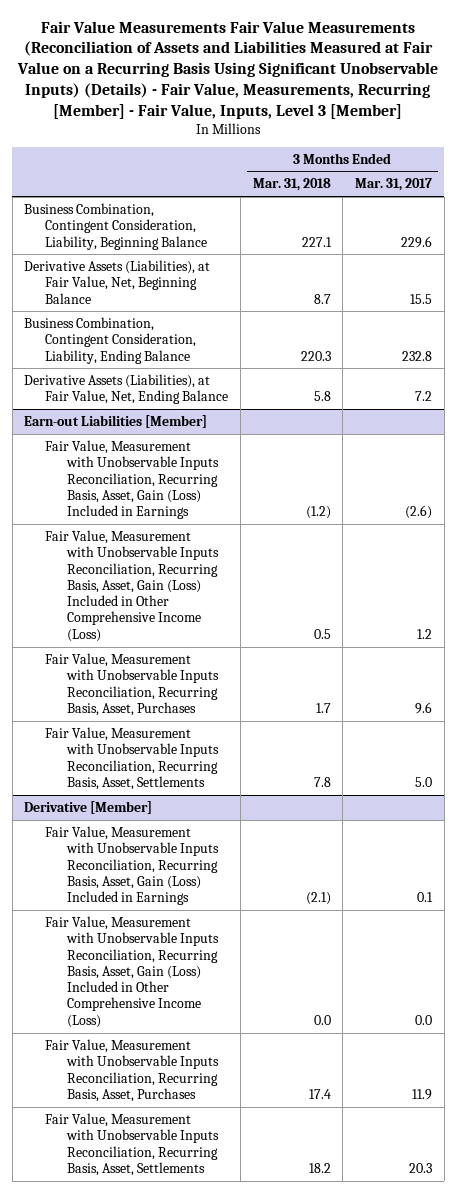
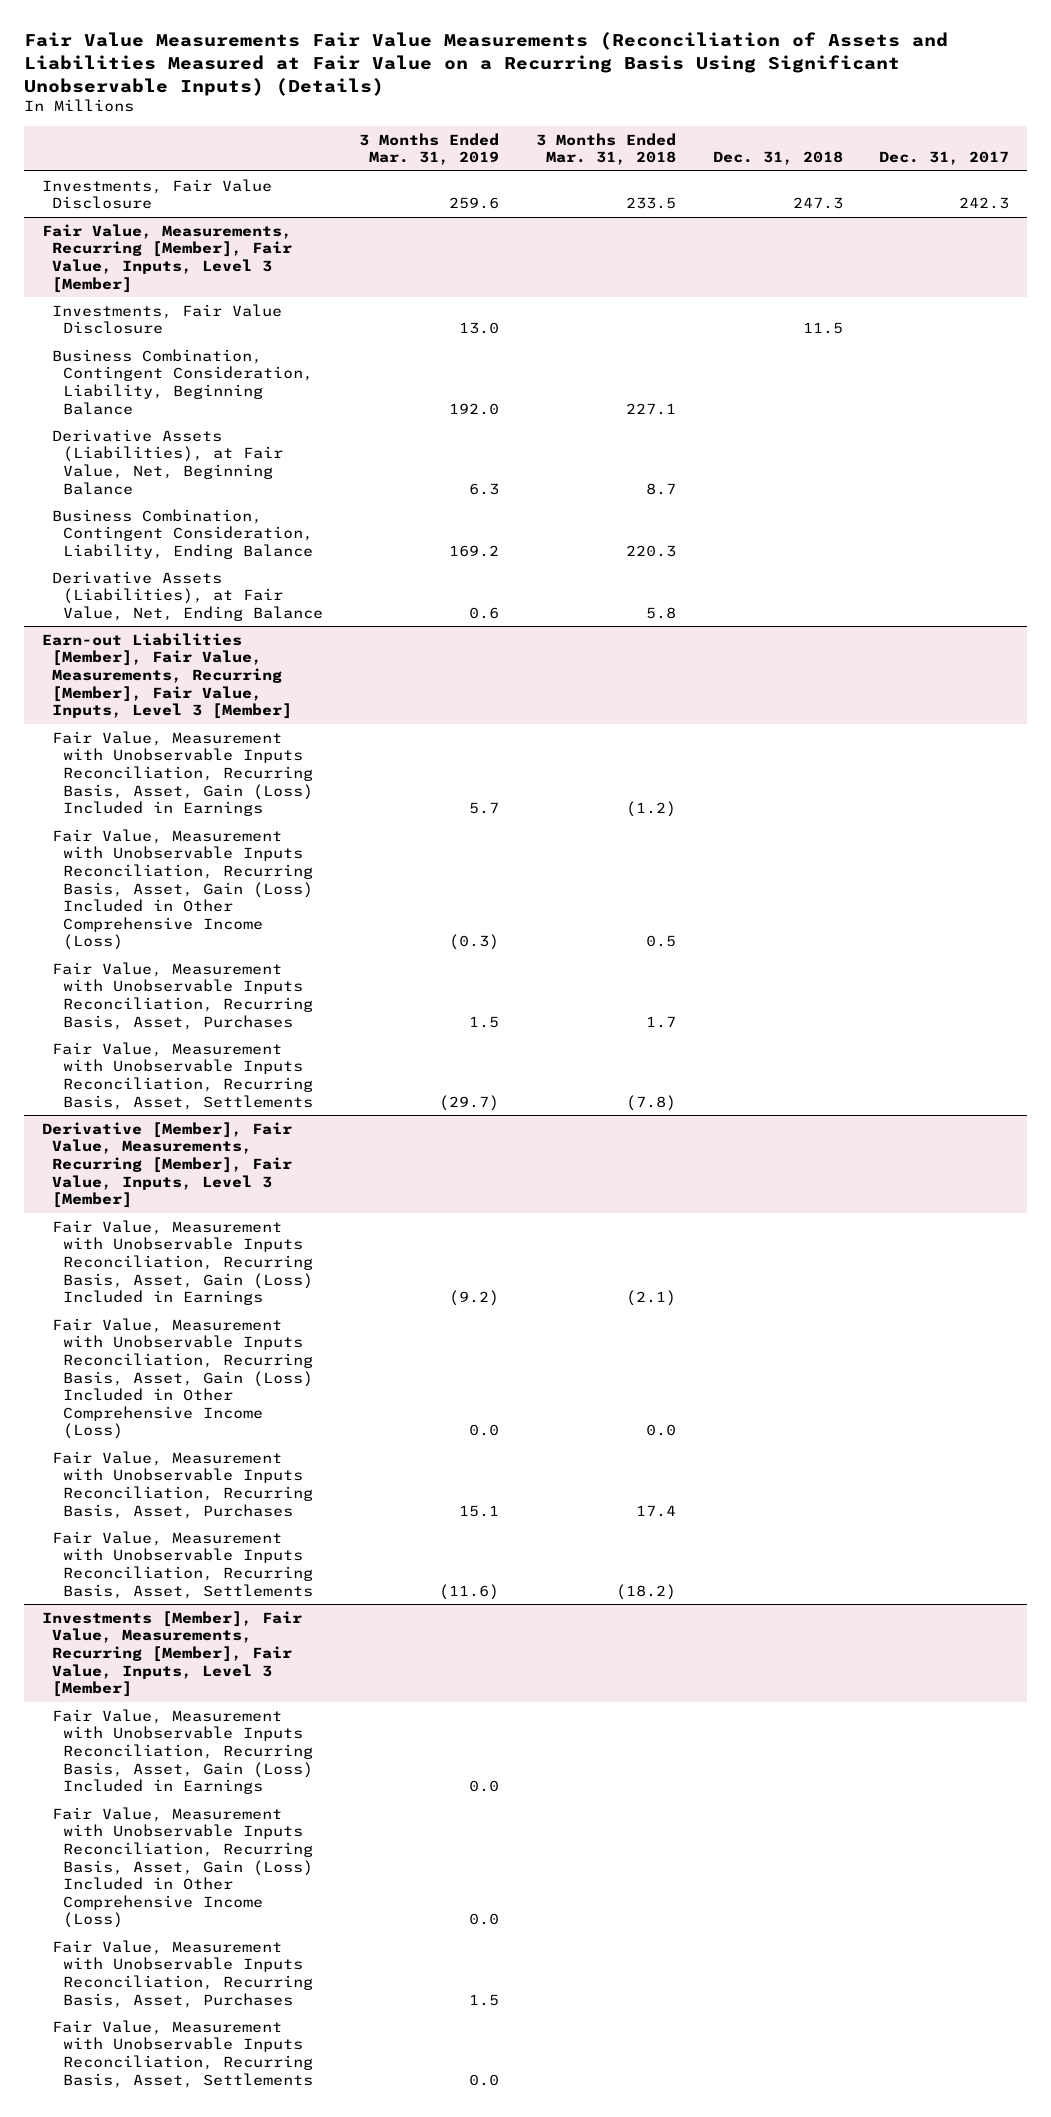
[17,20,439,119] Fair Value Measurements Fair Value Measurements (Reconciliation of Assets and Liabilities Measured at Fair Value on a Recurring Basis Using Significant Unobservable Inputs) (Details) - Fair Value, Measurements, Recurring [Member] - Fair Value, Inputs, Level 3 [Member] -> [23,32,948,96] Fair Value Measurements Fair Value Measurements (Reconciliation of Assets and Liabilities Measured at Fair Value on a Recurring Basis Using Significant Unobservable Inputs) (Details)
[354,178,432,192] Mar. 31, 2017 -> none
none -> [359,132,500,166] 3 Months Ended Mar. 31, 2019
none -> [712,151,843,166] Dec. 31, 2018
none -> [879,151,1010,166] Dec. 31, 2017
none -> [42,178,273,210] Investments, Fair Value Disclosure
none -> [42,223,293,293] Fair Value, Measurements, Recurring [Member], Fair Value, Inputs, Level 3 [Member]
none -> [52,303,283,335] Investments, Fair Value Disclosure
[24,414,208,428] Earn-out Liabilities [Member] -> none
none -> [42,632,293,720] Earn-out Liabilities [Member], Fair Value, Measurements, Recurring [Member], Fair Value, Inputs, Level 3 [Member]
[24,800,153,814] Derivative [Member] -> none
[313,776,331,787] 7.8 -> [625,1094,676,1111] (7.8)
none -> [42,1121,293,1209] Derivative [Member], Fair Value, Measurements, Recurring [Member], Fair Value, Inputs, Level 3 [Member]
[308,1162,331,1173] 18.2 -> [615,1583,676,1600] (18.2)
none -> [42,1610,303,1698] Investments [Member], Fair Value, Measurements, Recurring [Member], Fair Value, Inputs, Level 3 [Member]
none -> [52,1708,313,1795] Fair Value, Measurement with Unobservable Inputs Reconciliation, Recurring Basis, Asset, Gain (Loss) Included in Earnings
none -> [52,1806,313,1929] Fair Value, Measurement with Unobservable Inputs Reconciliation, Recurring Basis, Asset, Gain (Loss) Included in Other Comprehensive Income (Loss)
none -> [52,1939,313,2008] Fair Value, Measurement with Unobservable Inputs Reconciliation, Recurring Basis, Asset, Purchases
none -> [52,2019,313,2088] Fair Value, Measurement with Unobservable Inputs Reconciliation, Recurring Basis, Asset, Settlements

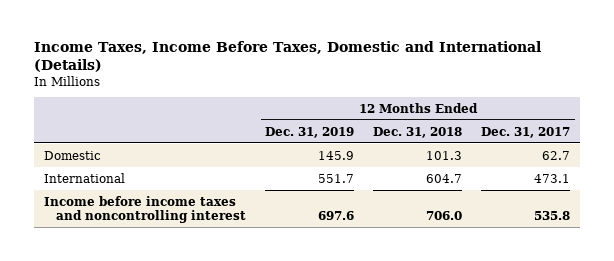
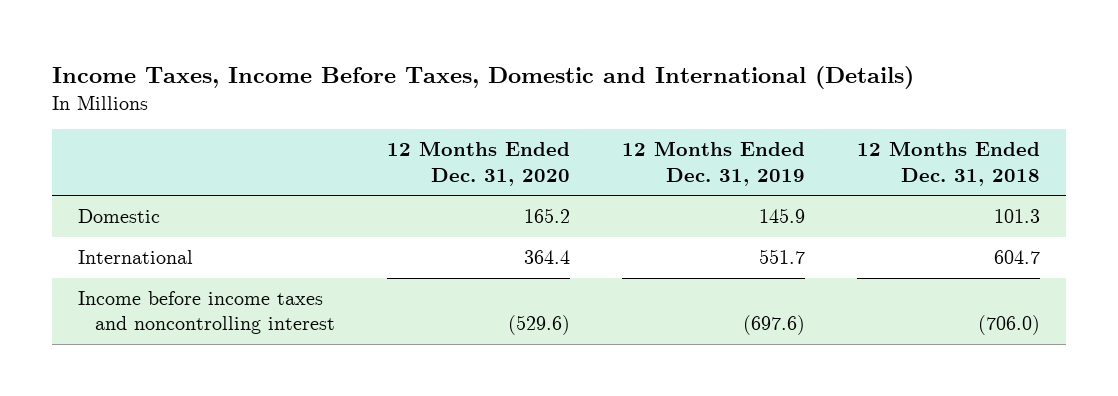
[481,126,571,138] Dec. 31, 2017 -> none
none -> [387,141,571,186] 12 Months Ended Dec. 31, 2020
[318,211,355,221] 697.6 -> [743,315,806,336] (697.6)
[426,211,463,221] 706.0 -> [978,315,1041,336] (706.0)

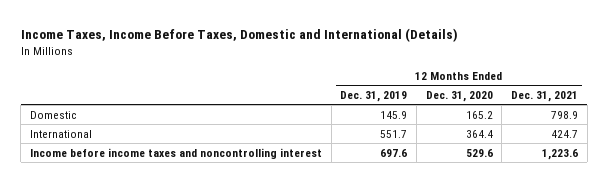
[857,141,1041,186] 12 Months Ended Dec. 31, 2018 -> none
none -> [510,90,578,102] Dec. 31, 2021
[508,315,571,336] (529.6) -> [465,148,493,157] 529.6
[743,315,806,336] (697.6) -> [380,148,408,157] 697.6

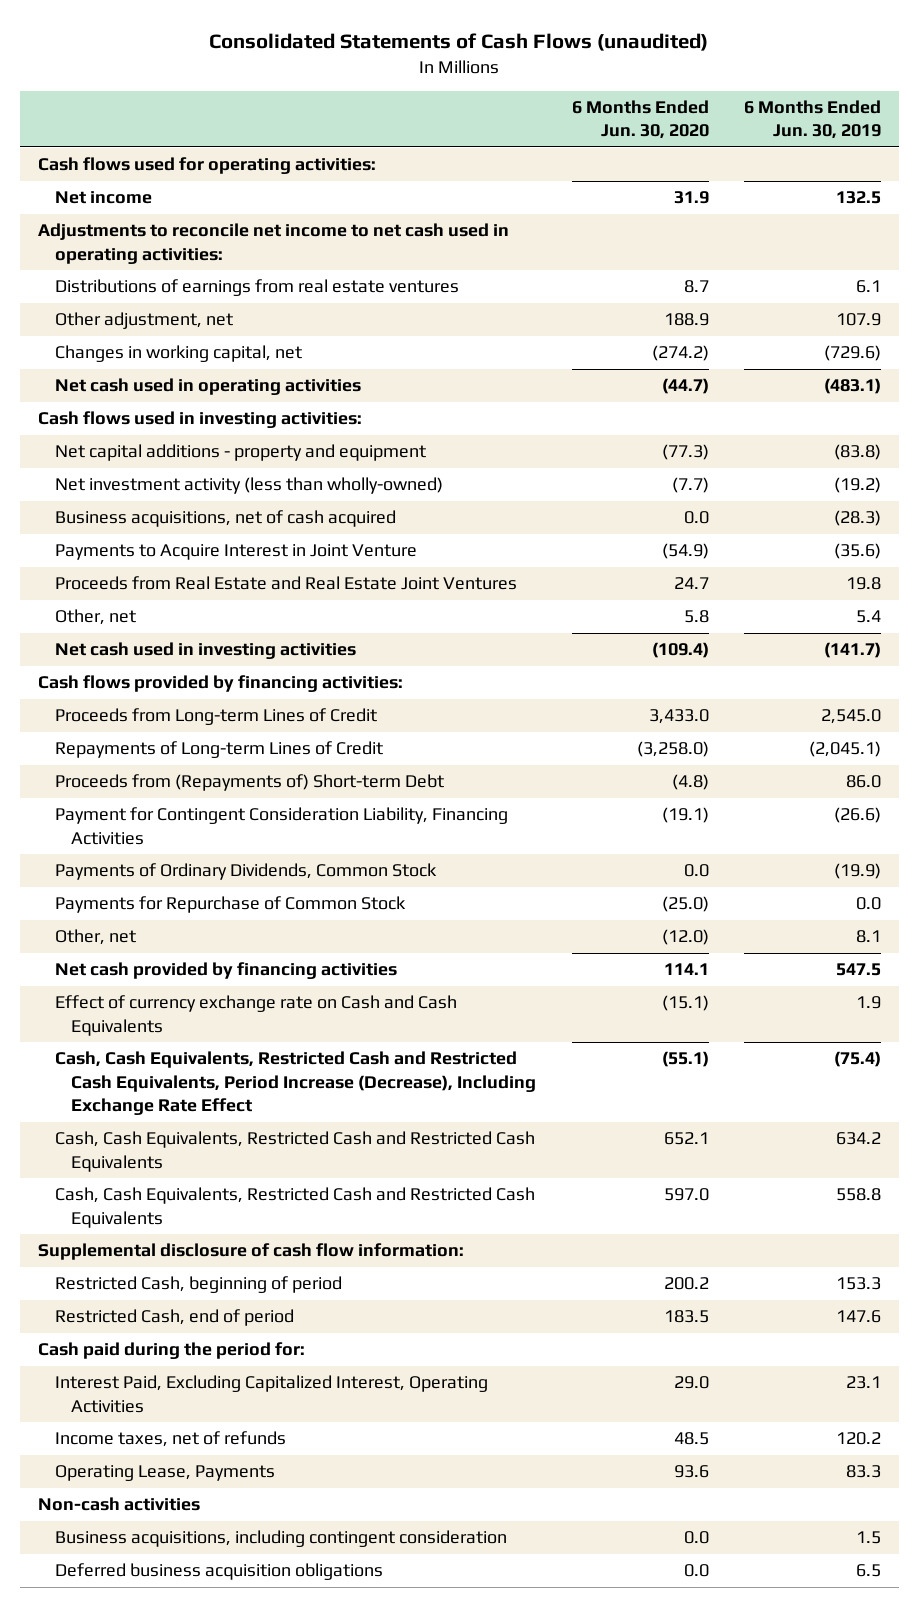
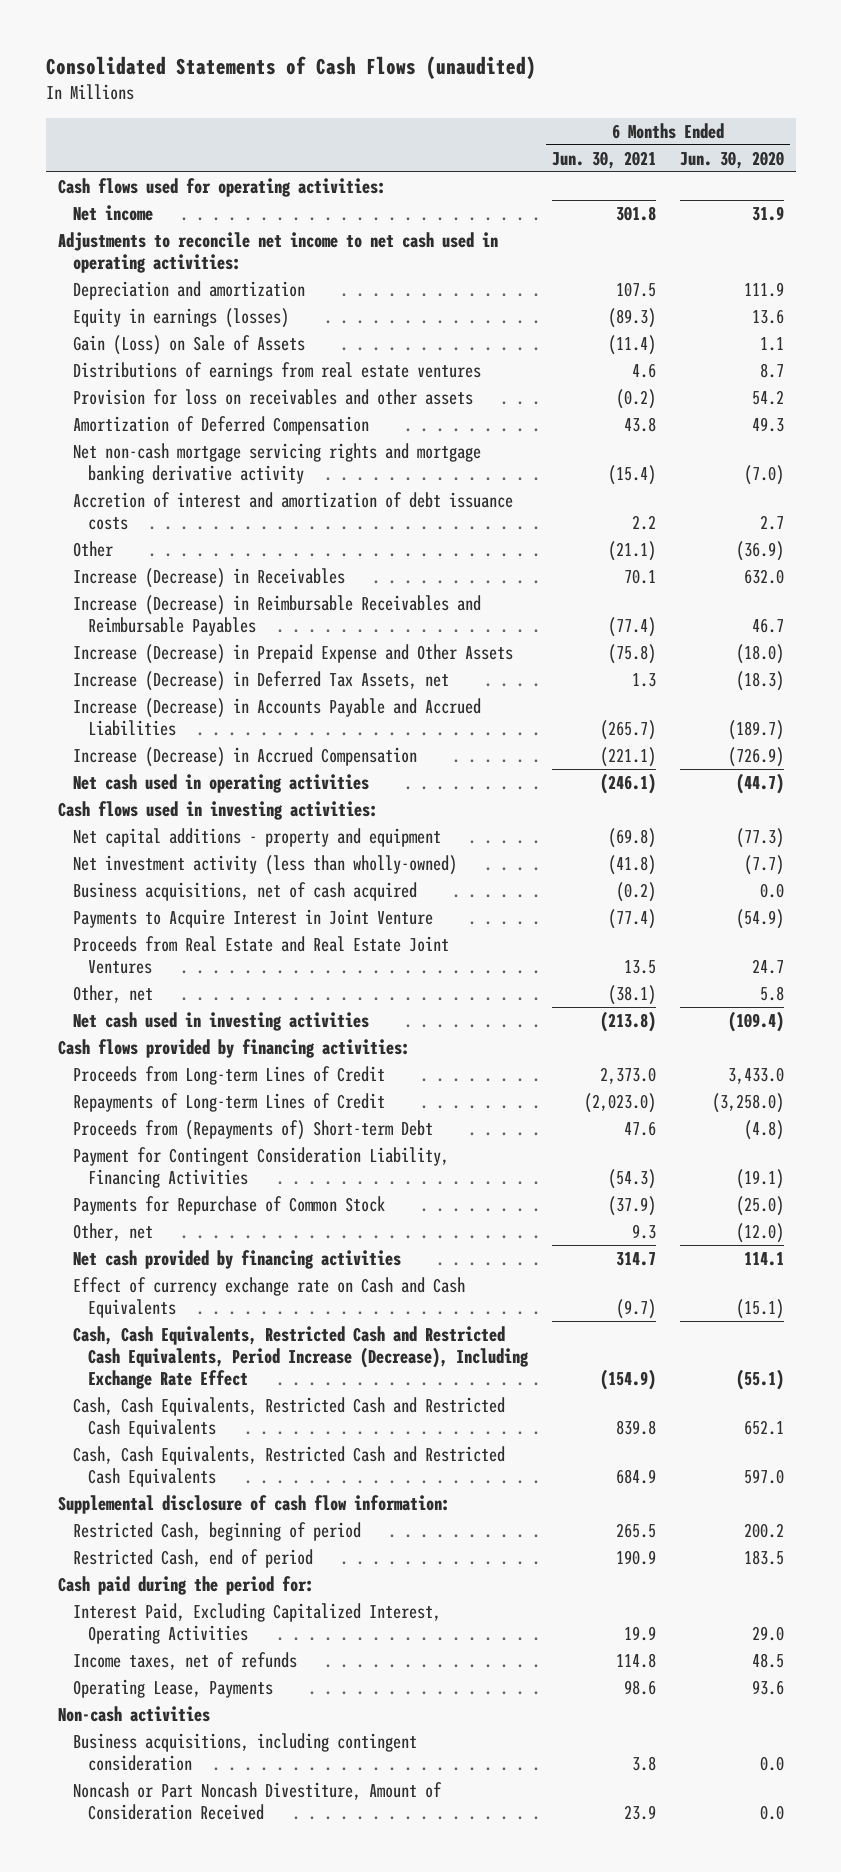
[743,99,881,140] 6 Months Ended Jun. 30, 2019 -> none
none -> [552,150,657,169] Jun. 30, 2021
none -> [72,280,305,300] Depreciation and amortization
none -> [72,307,289,328] Equity in earnings (losses)
none -> [72,334,305,355] Gain (Loss) on Sale of Assets
[54,345,302,363] Changes in working capital, net -> none
none -> [72,388,473,405] Provision for loss on receivables and other assets
none -> [72,415,369,435] Amortization of Deferred Compensation
none -> [72,442,481,485] Net non-cash mortgage servicing rights and mortgage banking derivative activity
none -> [72,491,513,531] Accretion of interest and amortization of debt issuance costs
[54,312,233,330] Other adjustment, net -> [72,540,113,557] Other
[663,313,709,327] 188.9 -> [735,540,784,561] (36.9)
none -> [72,567,345,588] Increase (Decrease) in Receivables
none -> [72,594,481,637] Increase (Decrease) in Reimbursable Receivables and Reimbursable Payables
none -> [72,643,513,664] Increase (Decrease) in Prepaid Expense and Other Assets
none -> [72,670,449,691] Increase (Decrease) in Deferred Tax Assets, net
none -> [72,697,481,737] Increase (Decrease) in Accounts Payable and Accrued Liabilities
none -> [72,746,417,767] Increase (Decrease) in Accrued Compensation
[54,863,437,881] Payments of Ordinary Dividends, Common Stock -> none
[54,1563,383,1581] Deferred business acquisition obligations -> none
none -> [72,1781,442,1821] Noncash or Part Noncash Divestiture, Amount of Consideration Received

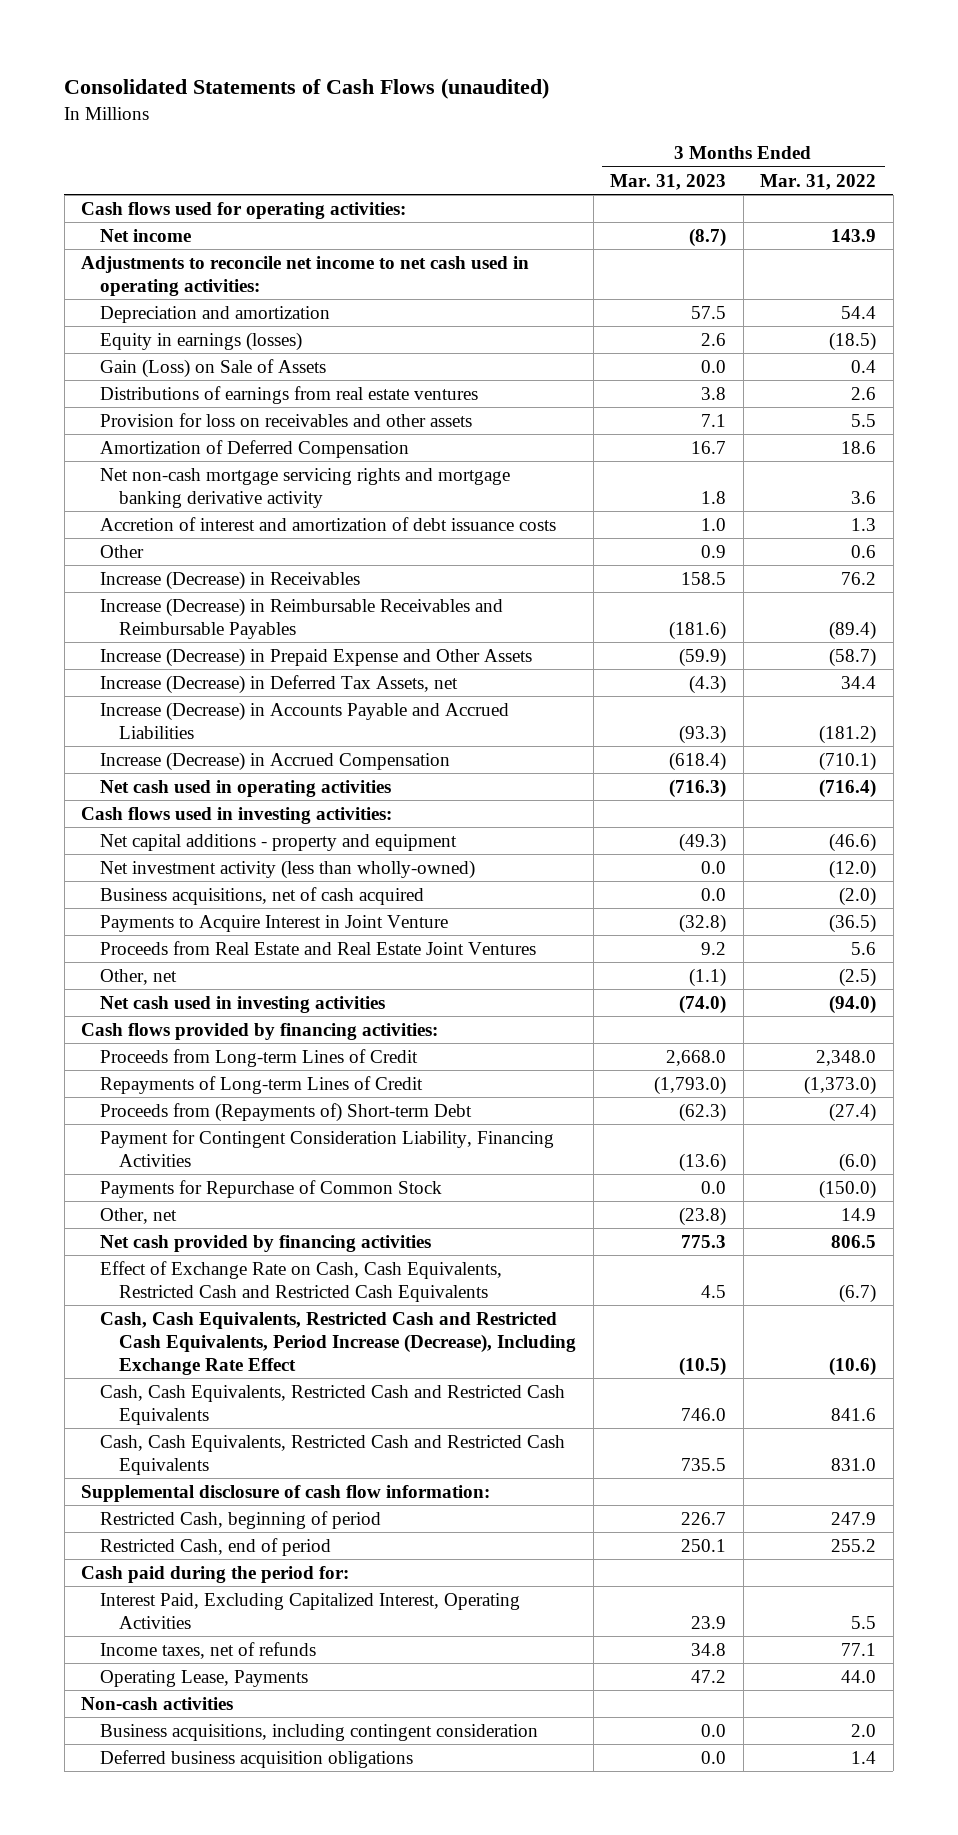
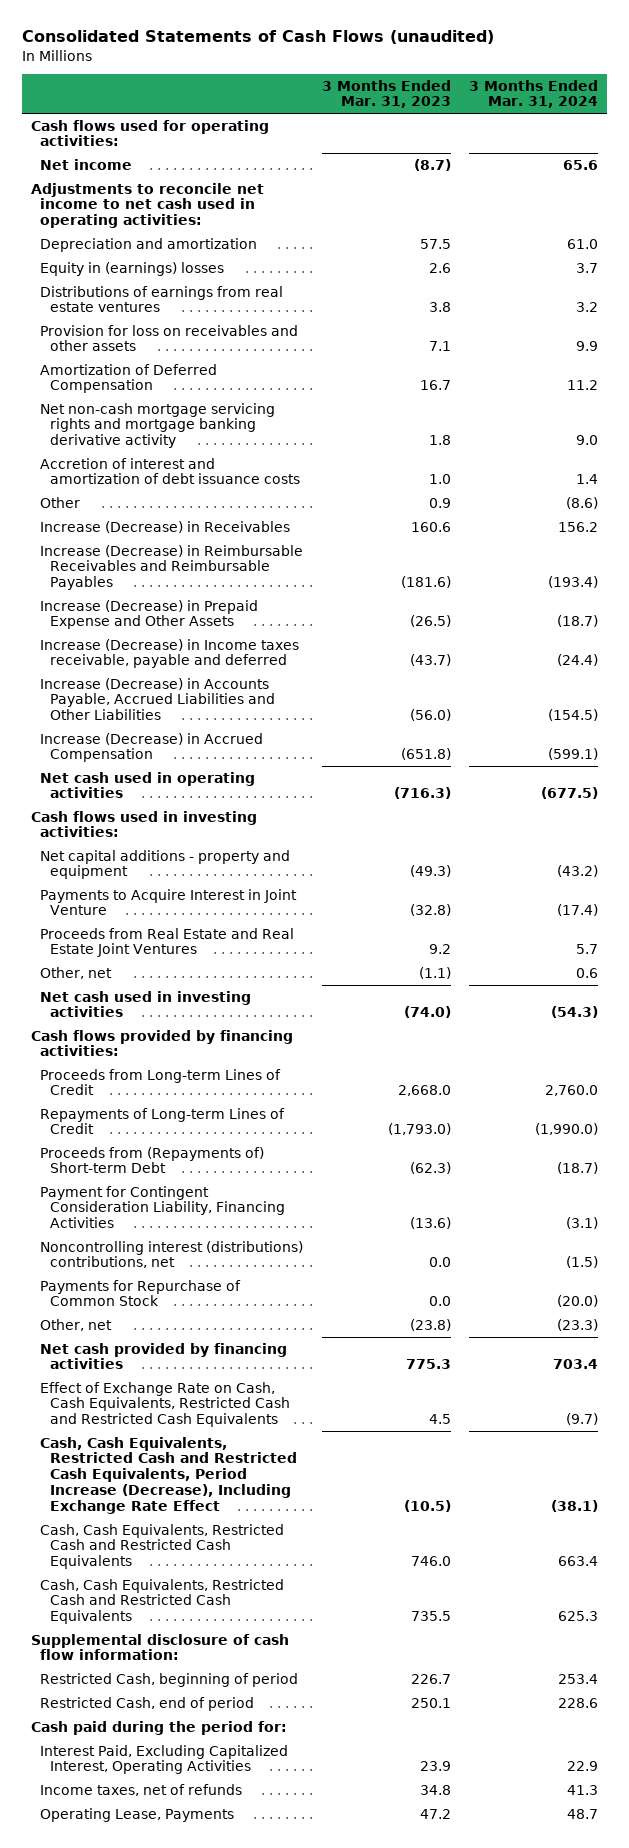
[760,173,877,190] Mar. 31, 2022 -> none
none -> [469,79,599,109] 3 Months Ended Mar. 31, 2024
[100,358,327,378] Gain (Loss) on Sale of Assets -> none
[100,331,303,351] Equity in earnings (losses) -> [40,261,225,276] Equity in (earnings) losses
[681,571,727,585] 158.5 -> [410,521,451,532] 160.6
[679,647,727,667] (59.9) -> [409,615,451,628] (26.5)
[100,674,459,694] Increase (Decrease) in Deferred Tax Assets, net -> [40,638,300,669] Increase (Decrease) in Income taxes receivable, payable and deferred
[689,674,727,694] (4.3) -> [409,654,451,667] (43.7)
[100,701,510,739] Increase (Decrease) in Accounts Payable and Accrued Liabilities -> [40,677,275,721] Increase (Decrease) in Accounts Payable, Accrued Liabilities and Other Liabilities
[679,724,727,744] (93.3) -> [409,709,451,722] (56.0)
[669,751,727,771] (618.4) -> [400,748,451,761] (651.8)
[100,859,476,879] Net investment activity (less than wholly-owned) -> none
[100,886,425,905] Business acquisitions, net of cash acquired -> none
none -> [40,1240,304,1269] Noncontrolling interest (distributions) contributions, net
[81,1696,234,1710] Non-cash activities -> none
[100,1723,539,1741] Business acquisitions, including contingent consideration -> none
[100,1749,414,1768] Deferred business acquisition obligations -> none

